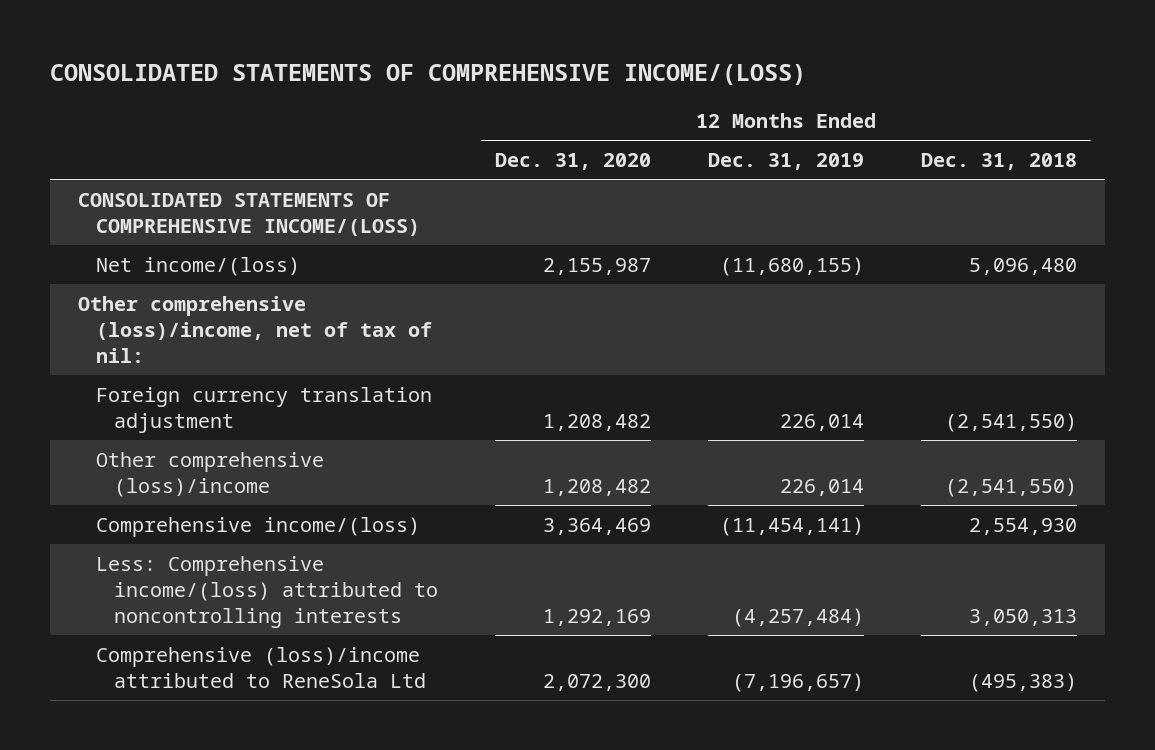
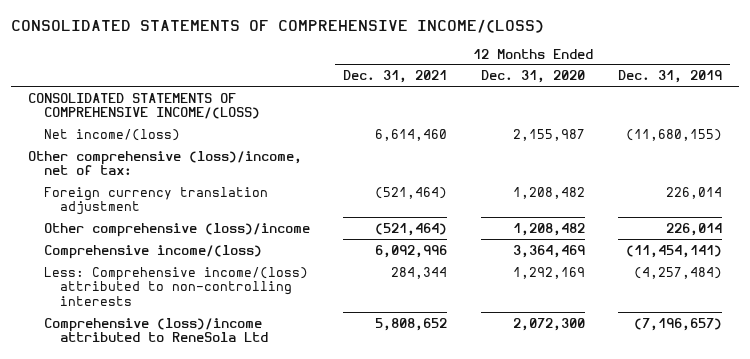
[920,153,1077,171] Dec. 31, 2018 -> none
none -> [343,70,448,84] Dec. 31, 2021
[77,295,433,363] Other comprehensive (loss)/income, net of tax of nil: -> [27,150,302,176] Other comprehensive (loss)/income, net of tax:
[96,555,439,628] Less: Comprehensive income/(loss) attributed to noncontrolling interests -> [43,266,308,307] Less: Comprehensive income/(loss) attributed to non-controlling interests

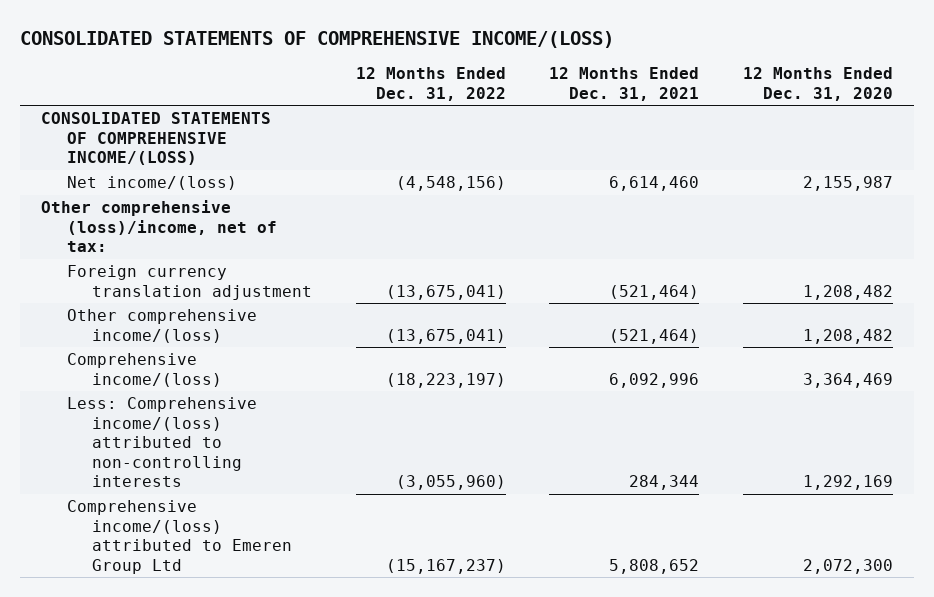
[618,70,723,84] Dec. 31, 2019 -> none
none -> [355,67,506,101] 12 Months Ended Dec. 31, 2022
[43,222,310,237] Other comprehensive (loss)/income -> [66,309,257,343] Other comprehensive income/(loss)
[43,317,269,343] Comprehensive (loss)/income attributed to ReneSola Ltd -> [66,500,292,574] Comprehensive income/(loss) attributed to Emeren Group Ltd

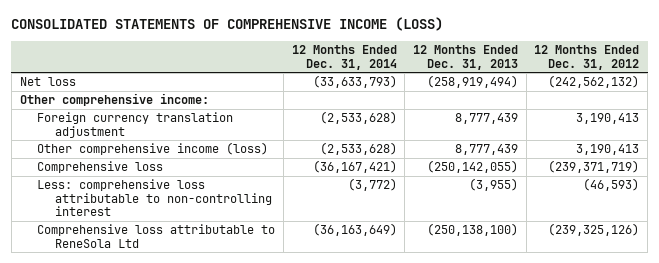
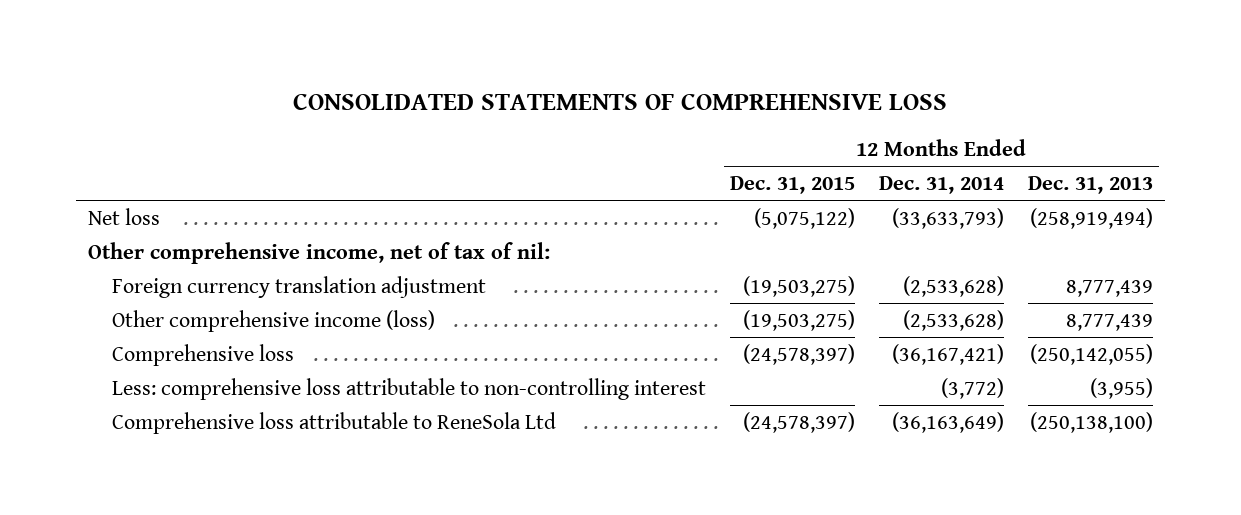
[11,17,444,32] CONSOLIDATED STATEMENTS OF COMPREHENSIVE INCOME (LOSS) -> [293,93,948,111] CONSOLIDATED STATEMENTS OF COMPREHENSIVE LOSS
[534,44,640,70] 12 Months Ended Dec. 31, 2012 -> none
none -> [729,176,855,195] Dec. 31, 2015
[19,93,209,107] Other comprehensive income: -> [88,241,551,264] Other comprehensive income, net of tax of nil:

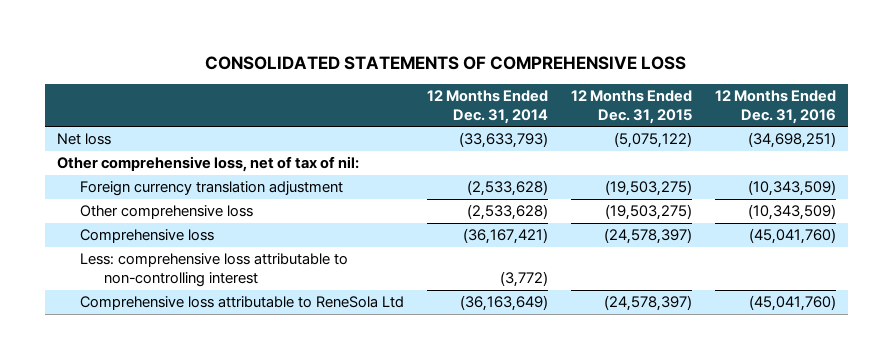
[1027,176,1153,195] Dec. 31, 2013 -> none
none -> [715,89,837,125] 12 Months Ended Dec. 31, 2016
[88,241,551,264] Other comprehensive income, net of tax of nil: -> [56,156,359,173] Other comprehensive loss, net of tax of nil:
[111,309,435,332] Other comprehensive income (loss) -> [80,205,254,220] Other comprehensive loss

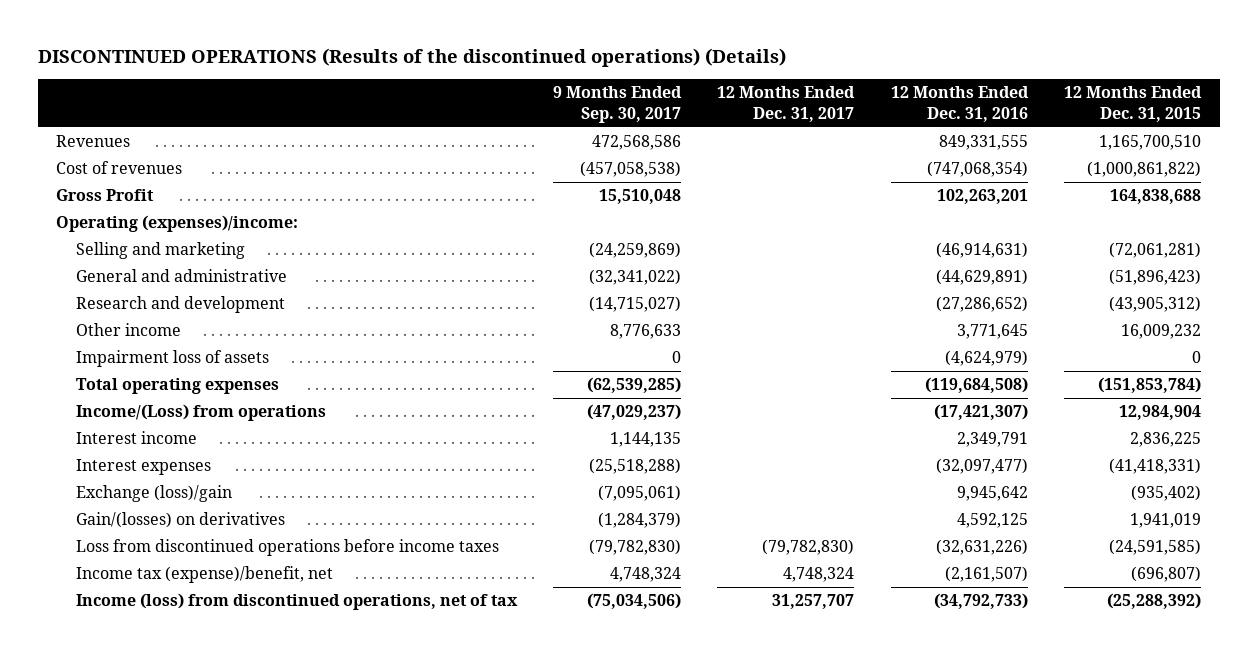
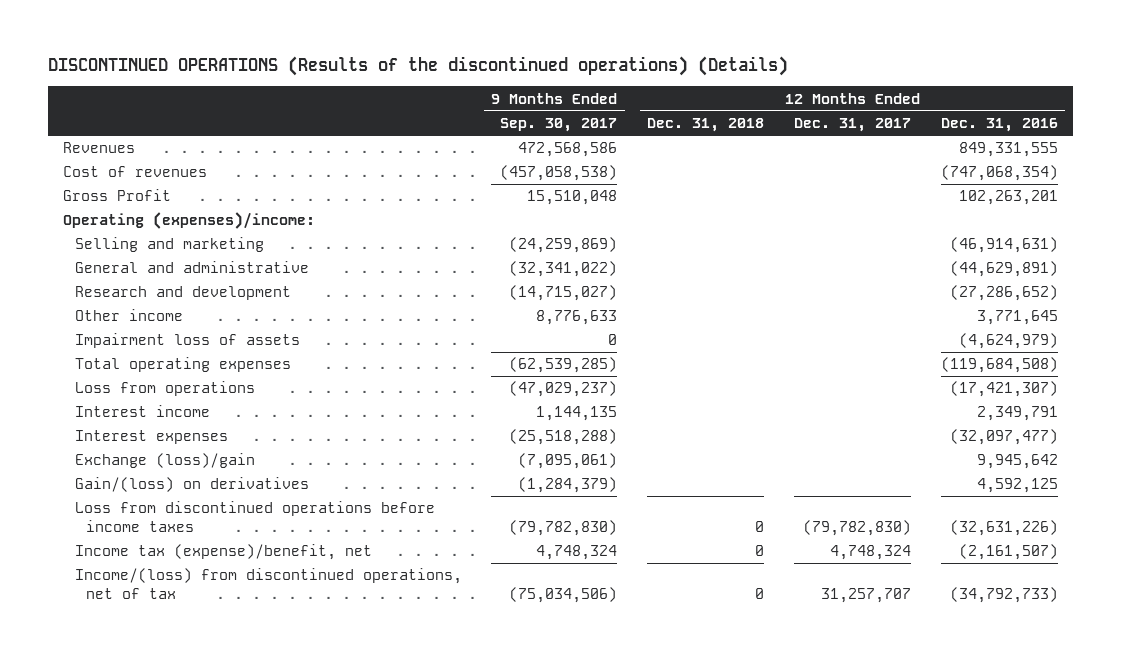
[1064,86,1203,122] 12 Months Ended Dec. 31, 2015 -> none
none -> [647,118,765,133] Dec. 31, 2018
[75,404,326,422] Income/(Loss) from operations -> [74,381,255,397] Loss from operations
[75,512,285,529] Gain/(losses) on derivatives -> [74,477,309,493] Gain/(loss) on derivatives
[75,593,518,611] Income (loss) from discontinued operations, net of tax -> [74,568,462,599] Income/(loss) from discontinued operations, net of tax

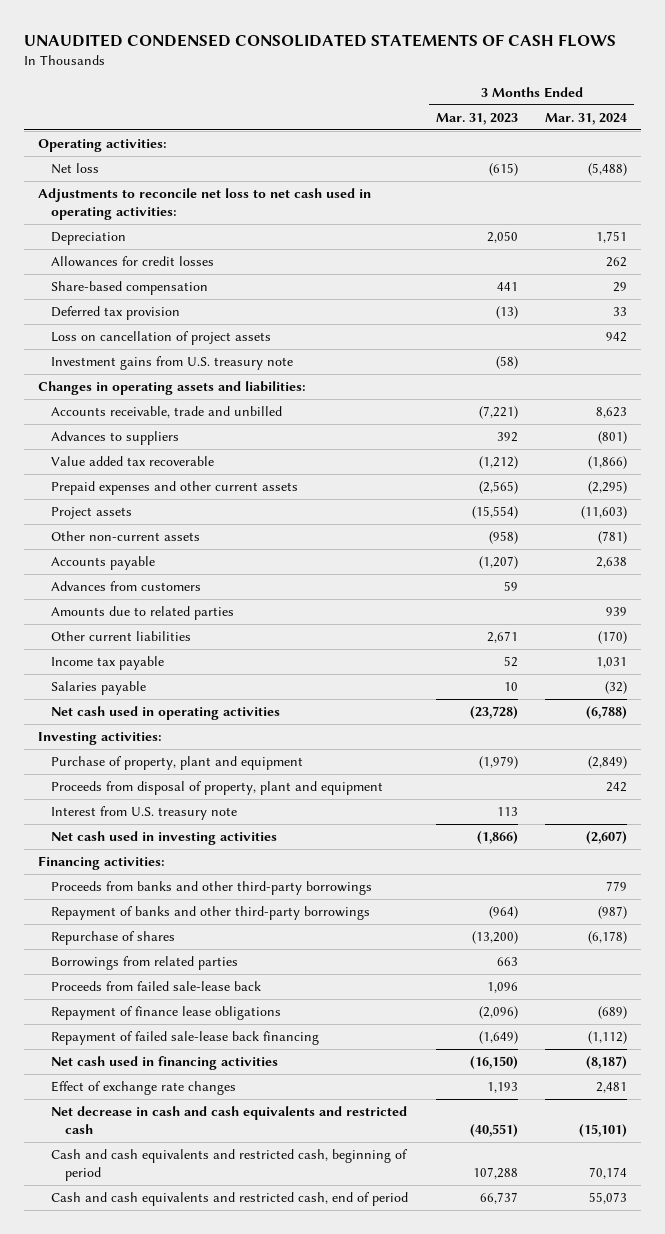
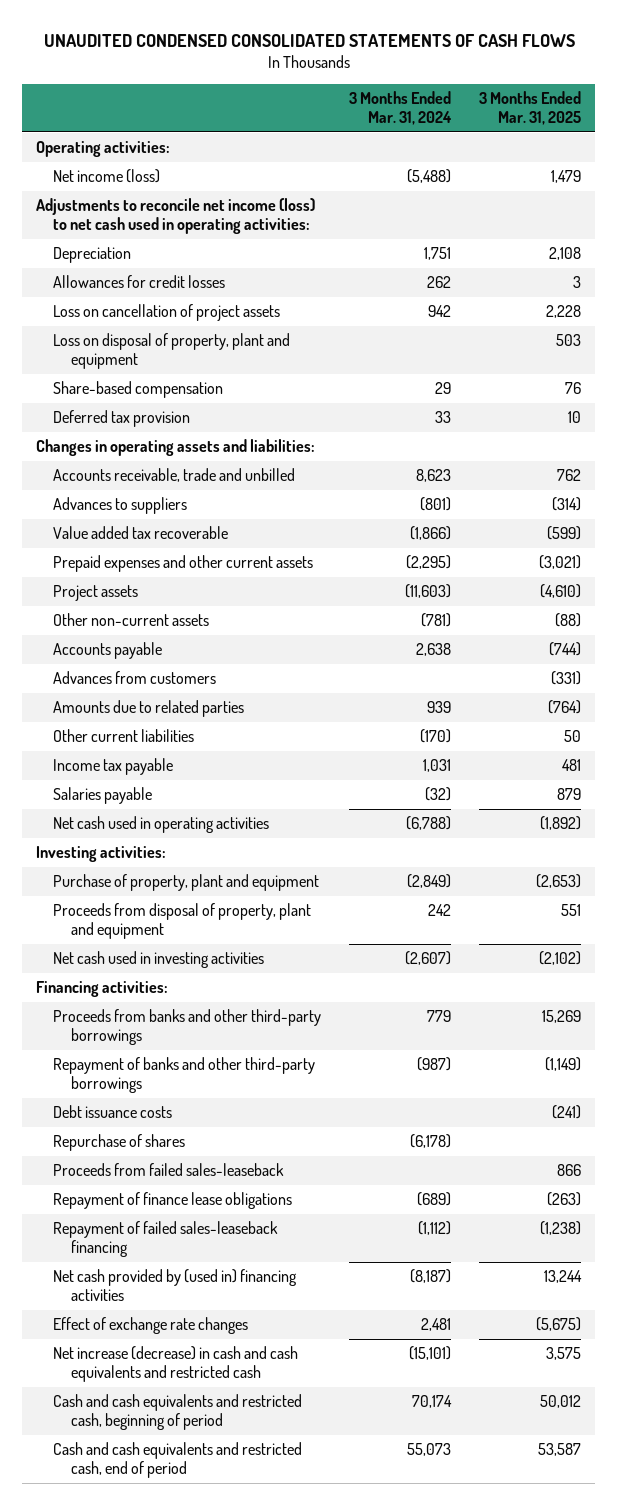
[435,112,518,125] Mar. 31, 2023 -> none
none -> [478,91,581,126] 3 Months Ended Mar. 31, 2025
[51,163,100,175] Net loss -> [53,169,161,184] Net income (loss)
[37,188,371,220] Adjustments to reconcile net loss to net cash used in operating activities: -> [36,198,316,235] Adjustments to reconcile net income (loss) to net cash used in operating activities:
[51,331,272,346] Loss on cancellation of project assets -> [53,304,281,322] Loss on cancellation of project assets
none -> [53,333,291,370] Loss on disposal of property, plant and equipment
[51,356,294,371] Investment gains from U.S. treasury note -> none
[51,806,238,821] Interest from U.S. treasury note -> none
none -> [53,1105,173,1119] Debt issuance costs
[51,956,239,971] Borrowings from related parties -> none
[51,981,262,992] Proceeds from failed sale-lease back -> [53,1163,285,1177] Proceeds from failed sales-leaseback
[51,1031,320,1046] Repayment of failed sale-lease back financing -> [53,1221,279,1258] Repayment of failed sales-leaseback financing
[51,1056,279,1071] Net cash used in financing activities -> [53,1269,298,1302] Net cash provided by (used in) financing activities
[51,1106,408,1134] Net decrease in cash and cash equivalents and restricted cash -> [53,1346,299,1383] Net increase (decrease) in cash and cash equivalents and restricted cash

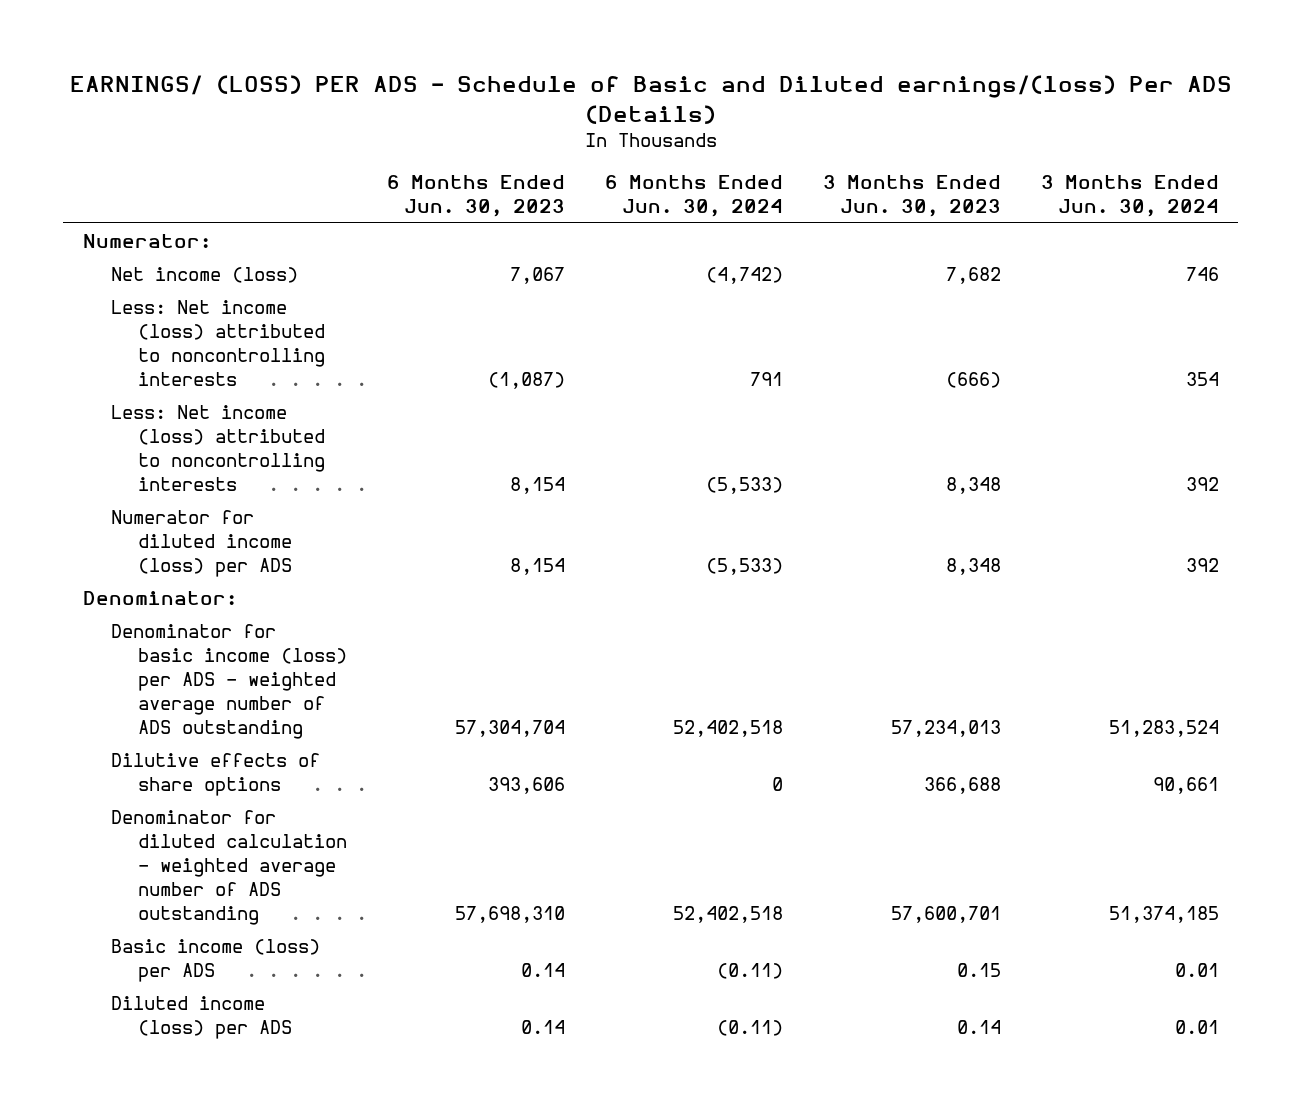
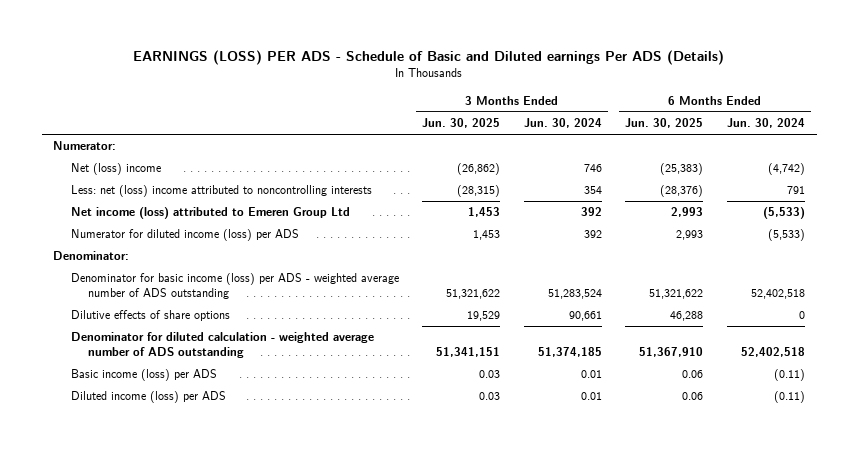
[69,75,1232,124] EARNINGS/ (LOSS) PER ADS - Schedule of Basic and Diluted earnings/(loss) Per ADS (Details) -> [133,49,725,65] EARNINGS (LOSS) PER ADS - Schedule of Basic and Diluted earnings Per ADS (Details)
[386,175,565,218] 6 Months Ended Jun. 30, 2023 -> none
[822,175,1001,218] 3 Months Ended Jun. 30, 2023 -> none
none -> [422,118,501,129] Jun. 30, 2025
none -> [625,118,704,129] Jun. 30, 2025
[110,266,298,283] Net income (loss) -> [70,163,161,176] Net (loss) income
[110,299,326,386] Less: Net income (loss) attributed to noncontrolling interests -> [70,185,372,198] Less: net (loss) income attributed to noncontrolling interests
[110,404,326,491] Less: Net income (loss) attributed to noncontrolling interests -> [70,207,350,220] Net income (loss) attributed to Emeren Group Ltd

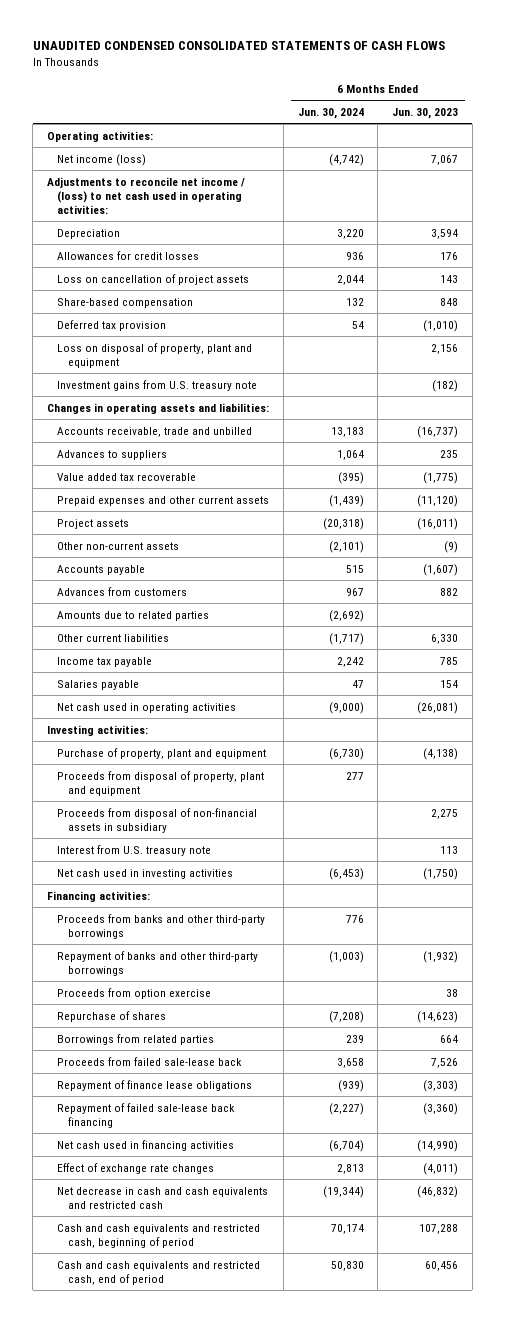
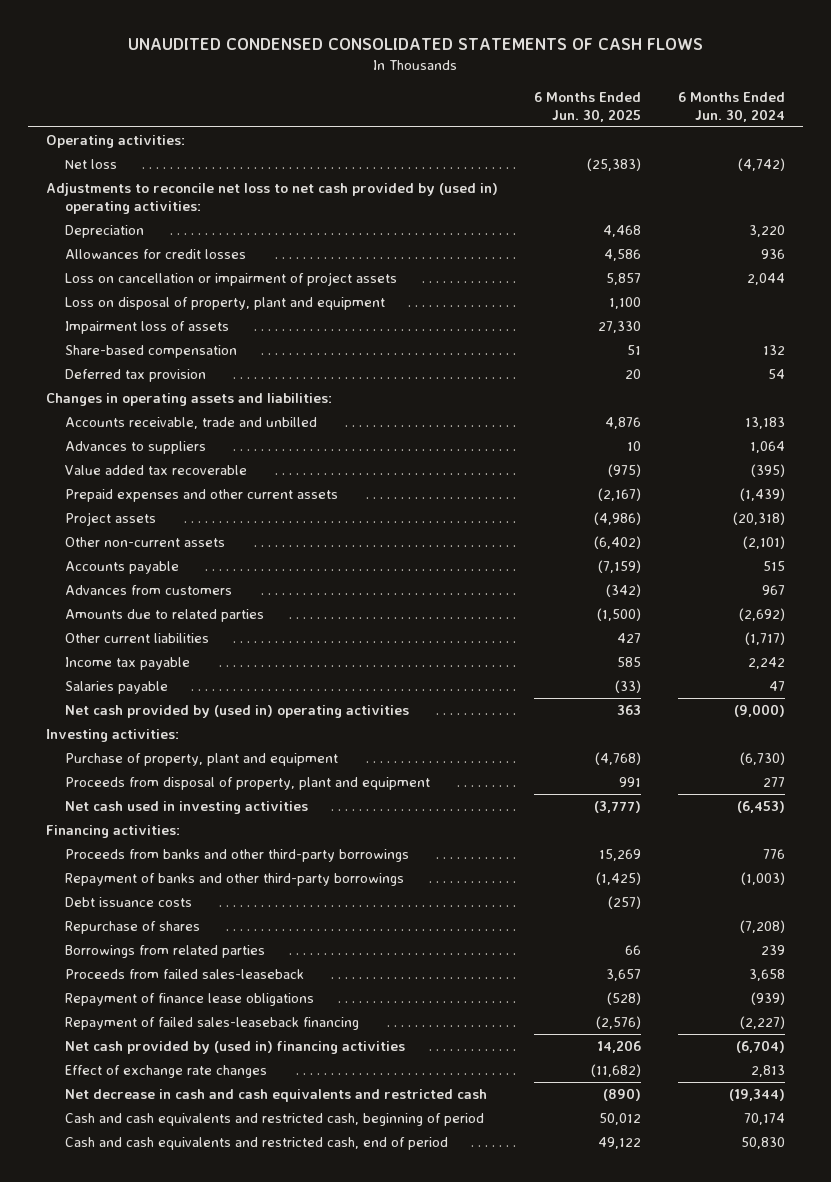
[392,107,459,119] Jun. 30, 2023 -> none
none -> [534,91,642,122] 6 Months Ended Jun. 30, 2025
[57,153,147,166] Net income (loss) -> [65,158,118,169] Net loss
[46,176,245,214] Adjustments to reconcile net income / (loss) to net cash used in operating activities: -> [45,182,498,215] Adjustments to reconcile net loss to net cash provided by (used in) operating activities:
[57,273,250,285] Loss on cancellation of project assets -> [65,271,398,286] Loss on cancellation or impairment of project assets
[57,342,253,368] Loss on disposal of property, plant and equipment -> [65,296,386,310] Loss on disposal of property, plant and equipment
none -> [65,320,230,334] Impairment loss of assets
[57,379,258,391] Investment gains from U.S. treasury note -> none
[57,702,237,713] Net cash used in operating activities -> [65,704,410,718] Net cash provided by (used in) operating activities
[57,807,258,833] Proceeds from disposal of non-financial assets in subsidiary -> none
[57,844,212,856] Interest from U.S. treasury note -> none
[57,987,212,999] Proceeds from option exercise -> none
none -> [65,896,193,907] Debt issuance costs
[57,1056,243,1066] Proceeds from failed sale-lease back -> [65,968,305,979] Proceeds from failed sales-leaseback
[57,1102,236,1128] Repayment of failed sale-lease back financing -> [65,1016,360,1030] Repayment of failed sales-leaseback financing
[57,1139,235,1151] Net cash used in financing activities -> [65,1040,406,1054] Net cash provided by (used in) financing activities

